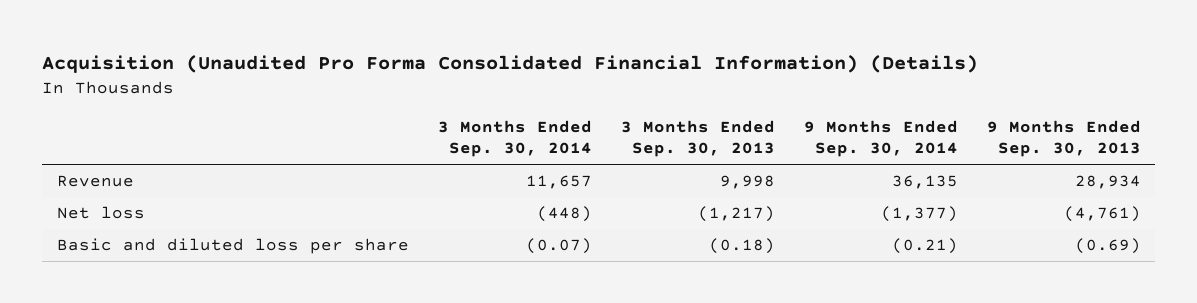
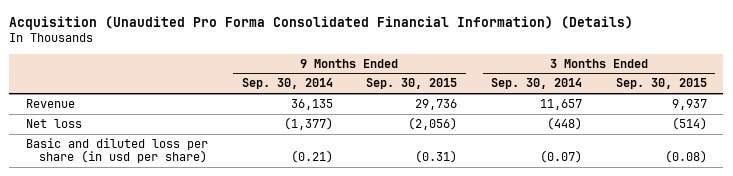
[620,120,775,158] 3 Months Ended Sep. 30, 2013 -> none
[986,120,1141,158] 9 Months Ended Sep. 30, 2013 -> none
none -> [366,78,458,90] Sep. 30, 2015
none -> [615,78,707,90] Sep. 30, 2015
[56,238,409,255] Basic and diluted loss per share -> [26,137,209,164] Basic and diluted loss per share (in usd per share)

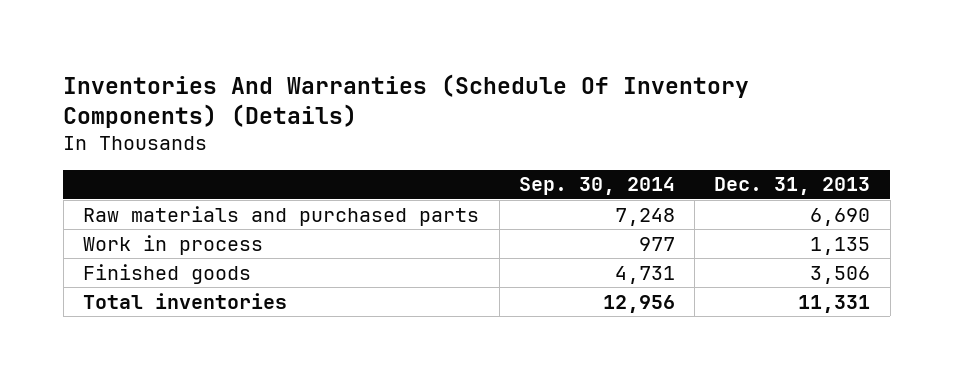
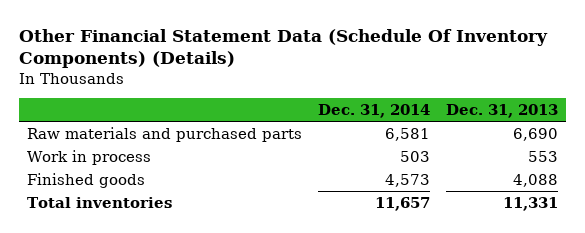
[63,73,750,128] Inventories And Warranties (Schedule Of Inventory Components) (Details) -> [18,28,548,69] Other Financial Statement Data (Schedule Of Inventory Components) (Details)
[518,177,675,196] Sep. 30, 2014 -> none
none -> [317,104,430,119] Dec. 31, 2014
[810,236,871,255] 1,135 -> [527,150,558,162] 553
[810,265,871,284] 3,506 -> [512,173,558,187] 4,088

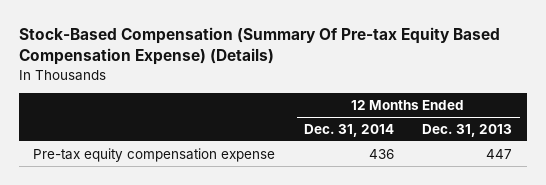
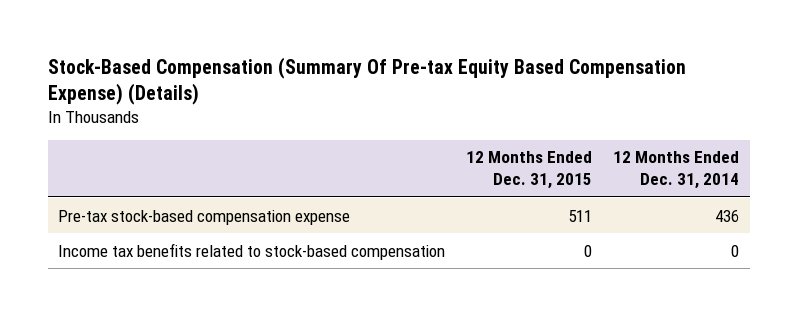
[422,124,513,138] Dec. 31, 2013 -> none
none -> [466,151,593,190] 12 Months Ended Dec. 31, 2015
[33,147,276,162] Pre-tax equity compensation expense -> [58,209,351,225] Pre-tax stock-based compensation expense
none -> [58,242,446,260] Income tax benefits related to stock-based compensation

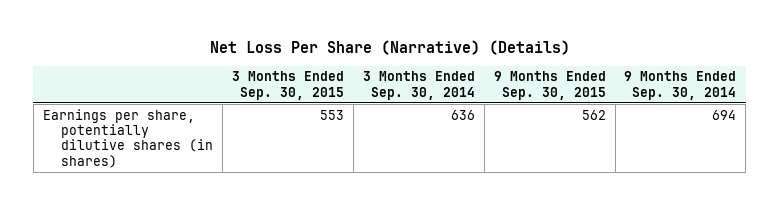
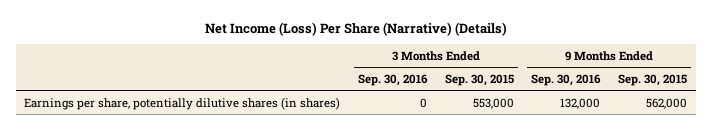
[209,39,570,55] Net Loss Per Share (Narrative) (Details) -> [204,22,507,37] Net Income (Loss) Per Share (Narrative) (Details)
[362,71,475,100] 3 Months Ended Sep. 30, 2014 -> none
[624,71,737,100] 9 Months Ended Sep. 30, 2014 -> none
none -> [358,73,429,86] Sep. 30, 2016
none -> [531,73,602,86] Sep. 30, 2016
[319,109,344,120] 553 -> [472,97,514,109] 553,000
[581,109,606,120] 562 -> [646,97,688,109] 562,000

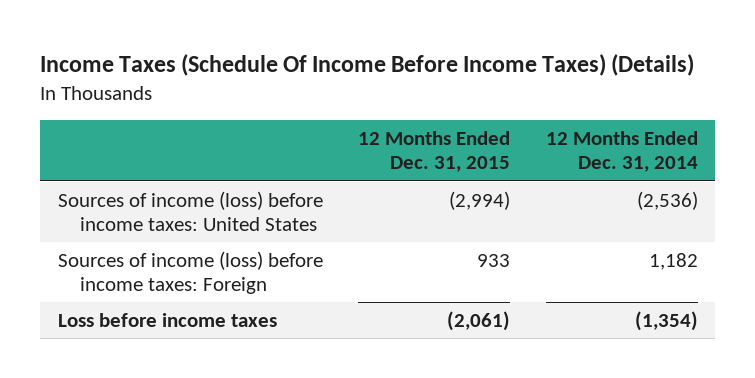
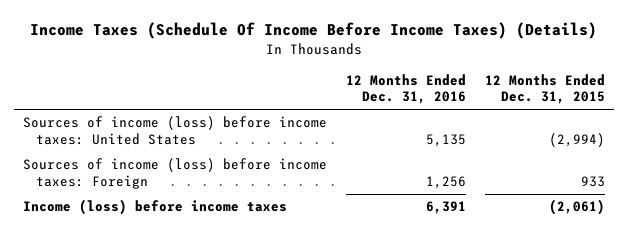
[545,131,698,173] 12 Months Ended Dec. 31, 2014 -> none
none -> [346,73,467,105] 12 Months Ended Dec. 31, 2016
[57,312,277,327] Loss before income taxes -> [23,199,288,216] Income (loss) before income taxes

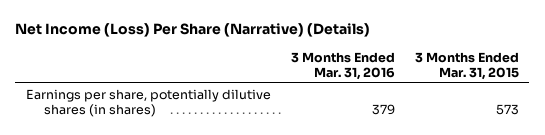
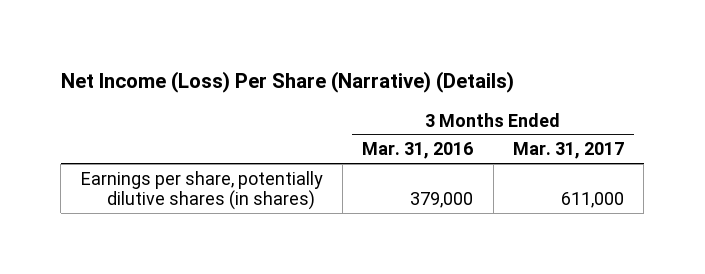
[415,51,520,81] 3 Months Ended Mar. 31, 2015 -> none
none -> [512,142,624,160] Mar. 31, 2017
[371,104,395,116] 379 -> [410,192,474,209] 379,000

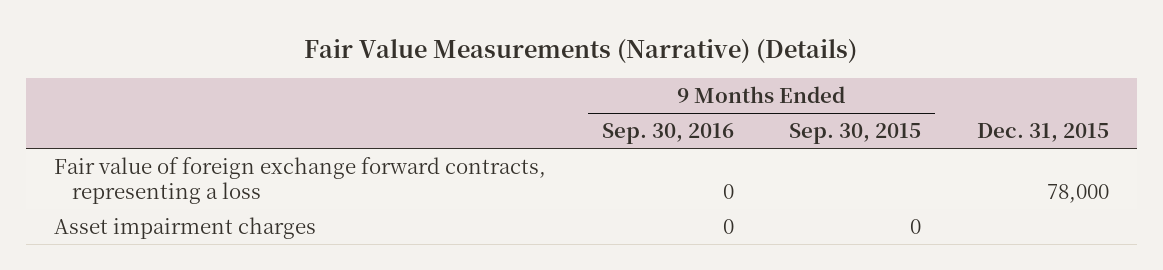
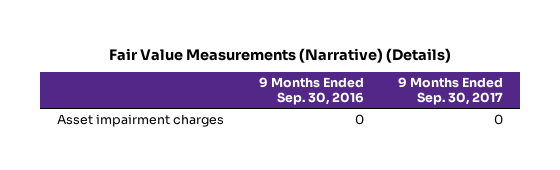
[789,123,922,145] Sep. 30, 2015 -> none
[977,123,1110,143] Dec. 31, 2015 -> none
none -> [397,77,503,106] 9 Months Ended Sep. 30, 2017
[53,157,546,204] Fair value of foreign exchange forward contracts, representing a loss -> none

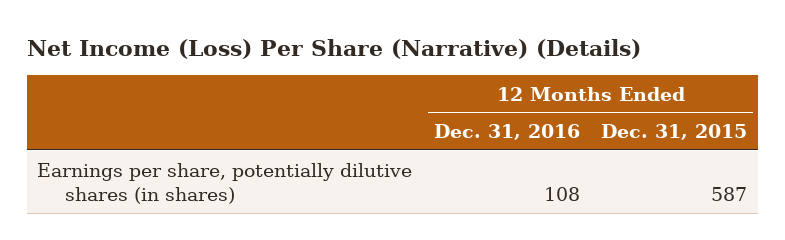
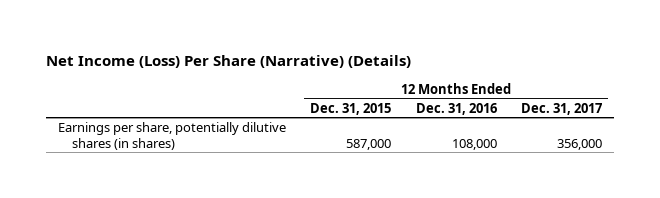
none -> [521,102,603,115] Dec. 31, 2017
[543,186,580,201] 108 -> [451,138,497,150] 108,000
[711,186,748,201] 587 -> [346,138,392,150] 587,000

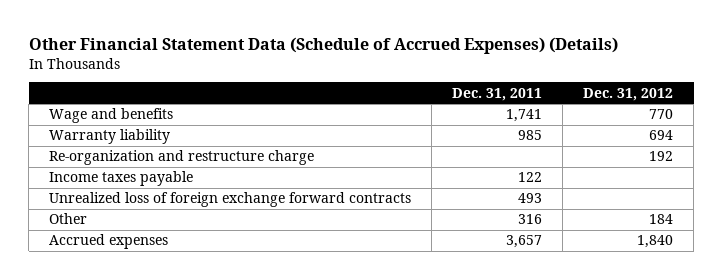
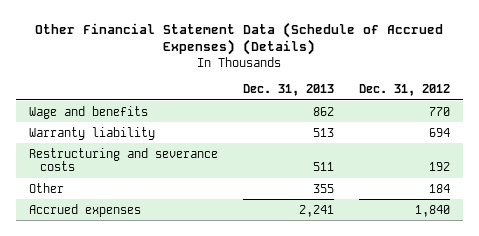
[452,87,543,101] Dec. 31, 2011 -> none
none -> [242,83,334,96] Dec. 31, 2013
[49,171,194,187] Income taxes payable -> none
[49,192,412,208] Unrealized loss of foreign exchange forward contracts -> none
[49,150,315,166] Re-organization and restructure charge -> [28,147,218,172] Restructuring and severance costs

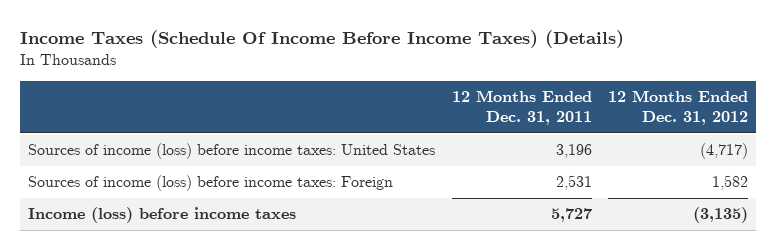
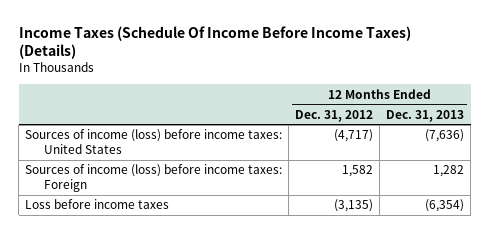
[451,90,592,126] 12 Months Ended Dec. 31, 2011 -> none
none -> [386,109,465,122] Dec. 31, 2013
[28,207,297,224] Income (loss) before income taxes -> [25,199,170,210] Loss before income taxes

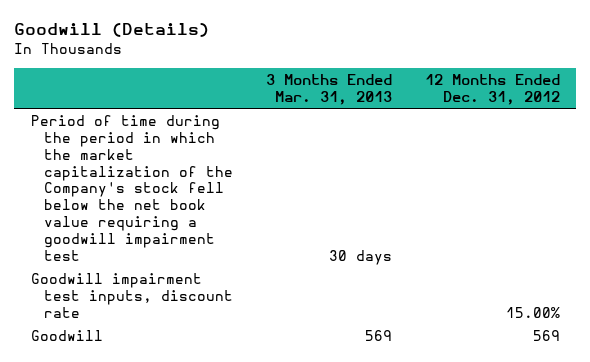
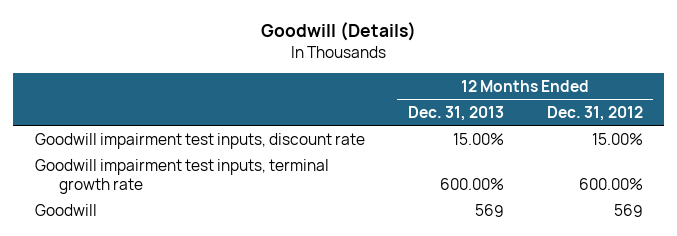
[265,73,392,105] 3 Months Ended Mar. 31, 2013 -> none
none -> [407,105,504,121] Dec. 31, 2013
[30,115,233,261] Period of time during the period in which the market capitalization of the Company's stock fell below the net book value requiring a goodwill impairment test -> none
none -> [34,158,329,194] Goodwill impairment test inputs, terminal growth rate

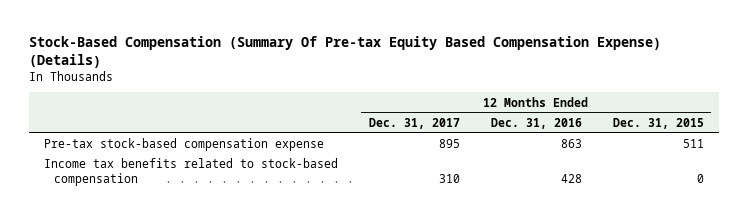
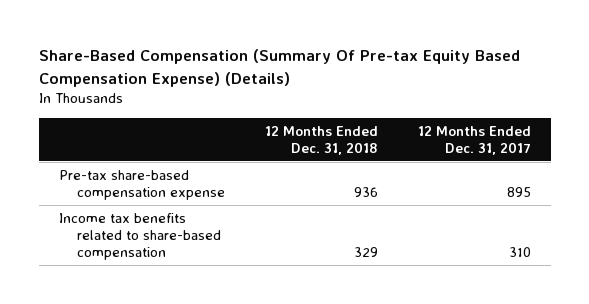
[28,36,661,69] Stock-Based Compensation (Summary Of Pre-tax Equity Based Compensation Expense) (Details) -> [38,49,520,87] Share-Based Compensation (Summary Of Pre-tax Equity Based Compensation Expense) (Details)
[490,117,582,129] Dec. 31, 2016 -> none
[612,117,704,129] Dec. 31, 2015 -> none
none -> [264,125,378,155] 12 Months Ended Dec. 31, 2018
[44,138,325,152] Pre-tax stock-based compensation expense -> [58,169,225,200] Pre-tax share-based compensation expense
[44,158,339,186] Income tax benefits related to stock-based compensation -> [58,212,221,260] Income tax benefits related to share-based compensation

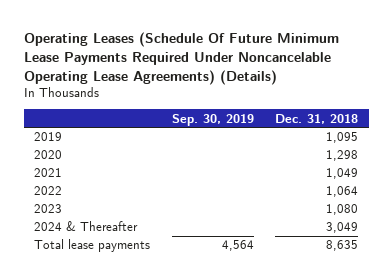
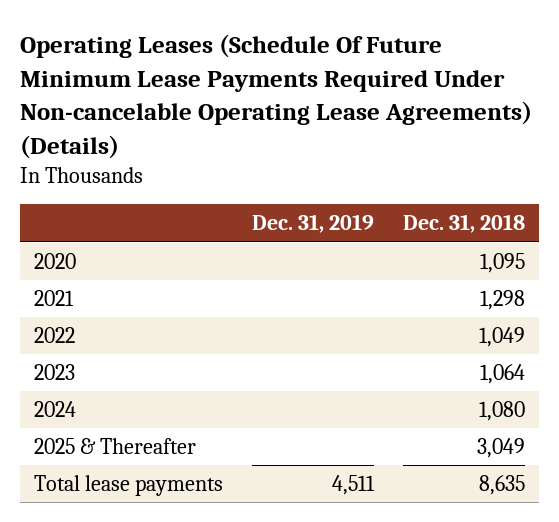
[23,31,339,85] Operating Leases (Schedule Of Future Minimum Lease Payments Required Under Noncancelable Operating Lease Agreements) (Details) -> [19,34,532,159] Operating Leases (Schedule Of Future Minimum Lease Payments Required Under Non-cancelable Operating Lease Agreements) (Details)
[171,113,254,126] Sep. 30, 2019 -> none
none -> [251,214,374,234] Dec. 31, 2019
[34,132,63,142] 2019 -> [34,253,77,270] 2020
[34,150,63,160] 2020 -> [34,290,75,307] 2021
[34,168,63,178] 2021 -> [34,327,76,344] 2022
[34,186,63,196] 2022 -> [34,364,76,381] 2023
[34,204,63,214] 2023 -> [34,401,77,418] 2024
[34,221,139,232] 2024 & Thereafter -> [34,438,197,455] 2025 & Thereafter

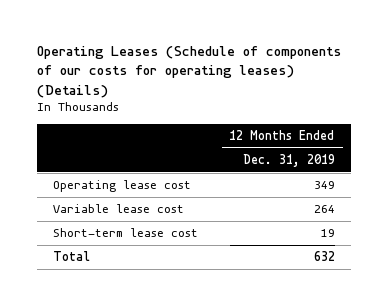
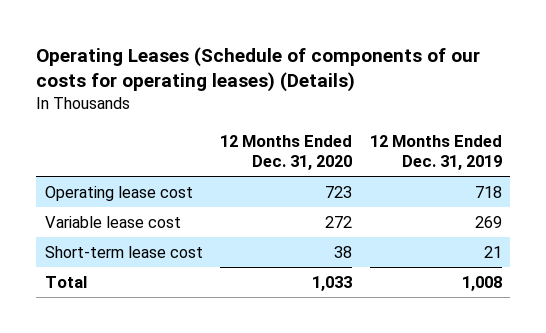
none -> [220,134,353,171] 12 Months Ended Dec. 31, 2020
[313,181,335,190] 349 -> [474,185,502,198] 718
[313,205,335,214] 264 -> [474,215,502,228] 269
[320,229,335,238] 19 -> [483,245,502,258] 21
[313,251,335,262] 632 -> [461,275,502,291] 1,008

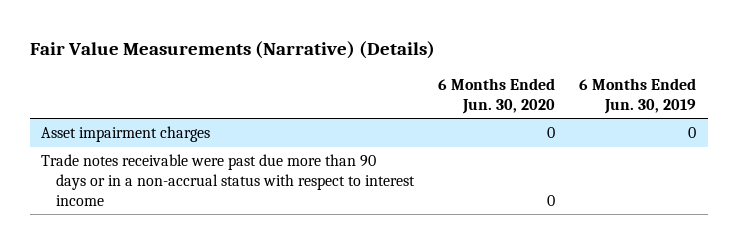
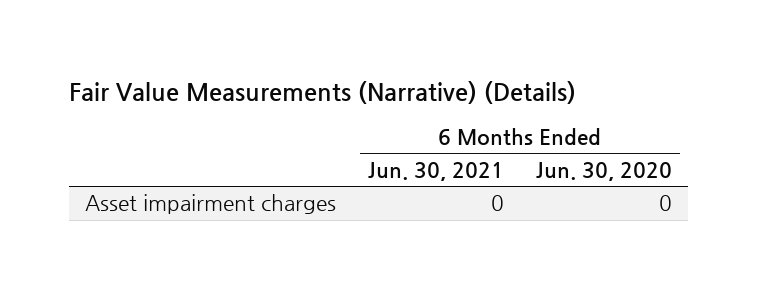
[578,78,696,114] 6 Months Ended Jun. 30, 2019 -> none
none -> [368,161,505,181] Jun. 30, 2021
[41,154,416,206] Trade notes receivable were past due more than 90 days or in a non-accrual status with respect to interest income -> none

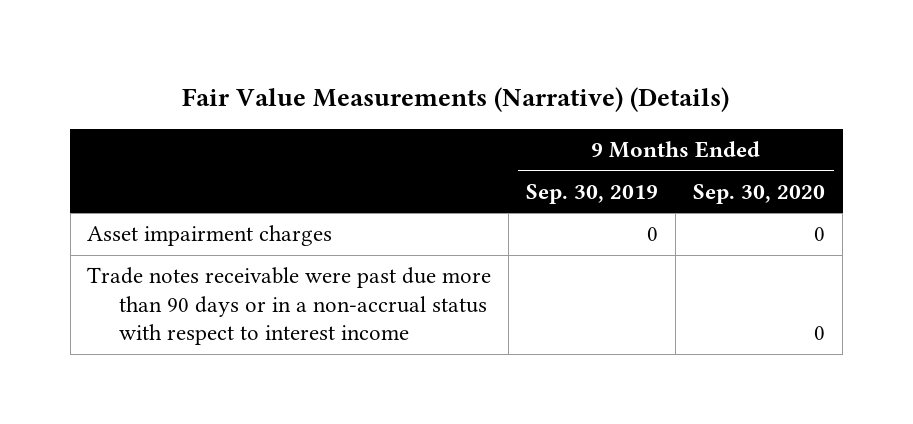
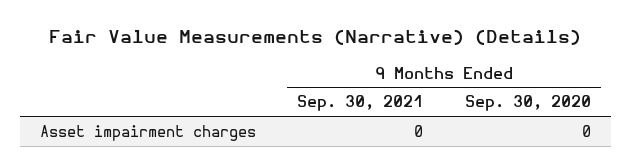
[526,183,659,204] Sep. 30, 2019 -> none
none -> [297,95,424,112] Sep. 30, 2021
[87,267,492,346] Trade notes receivable were past due more than 90 days or in a non-accrual status with respect to interest income -> none

